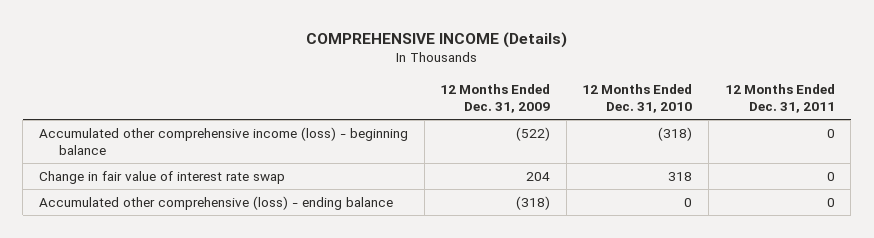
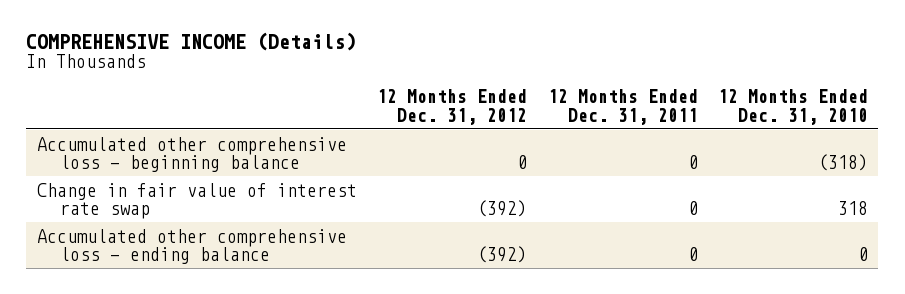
[440,83,551,114] 12 Months Ended Dec. 31, 2009 -> none
none -> [377,89,528,125] 12 Months Ended Dec. 31, 2012
[38,126,408,156] Accumulated other comprehensive income (loss) - beginning balance -> [36,136,347,172] Accumulated other comprehensive loss - beginning balance
[38,195,393,210] Accumulated other comprehensive (loss) - ending balance -> [36,228,347,264] Accumulated other comprehensive loss - ending balance

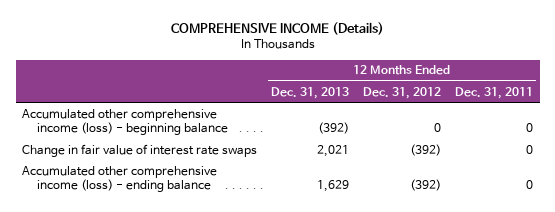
[718,89,869,125] 12 Months Ended Dec. 31, 2010 -> none
none -> [271,86,350,99] Dec. 31, 2013
[36,136,347,172] Accumulated other comprehensive loss - beginning balance -> [22,108,228,136] Accumulated other comprehensive income (loss) - beginning balance
[36,182,357,219] Change in fair value of interest rate swap -> [22,143,258,157] Change in fair value of interest rate swaps
[36,228,347,264] Accumulated other comprehensive loss - ending balance -> [22,165,218,193] Accumulated other comprehensive income (loss) - ending balance

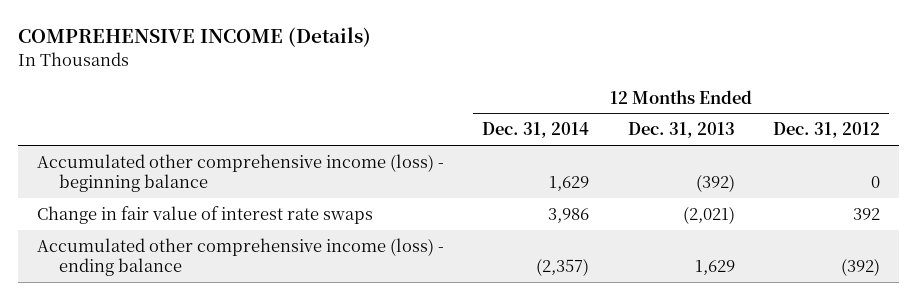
[454,86,533,99] Dec. 31, 2011 -> none
none -> [482,122,590,139] Dec. 31, 2014
[317,144,350,157] 2,021 -> [682,205,735,224] (2,021)
[409,143,441,156] (392) -> [852,207,880,220] 392

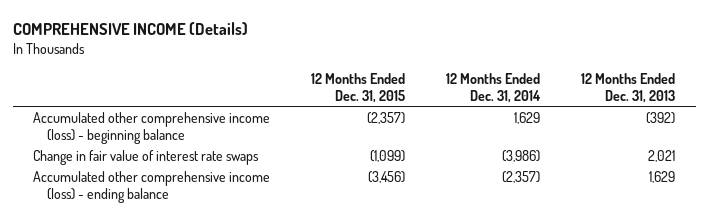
[772,122,880,139] Dec. 31, 2012 -> none
none -> [311,72,406,103] 12 Months Ended Dec. 31, 2015
[548,207,590,223] 3,986 -> [502,149,541,162] (3,986)
[682,205,735,224] (2,021) -> [648,149,676,162] 2,021

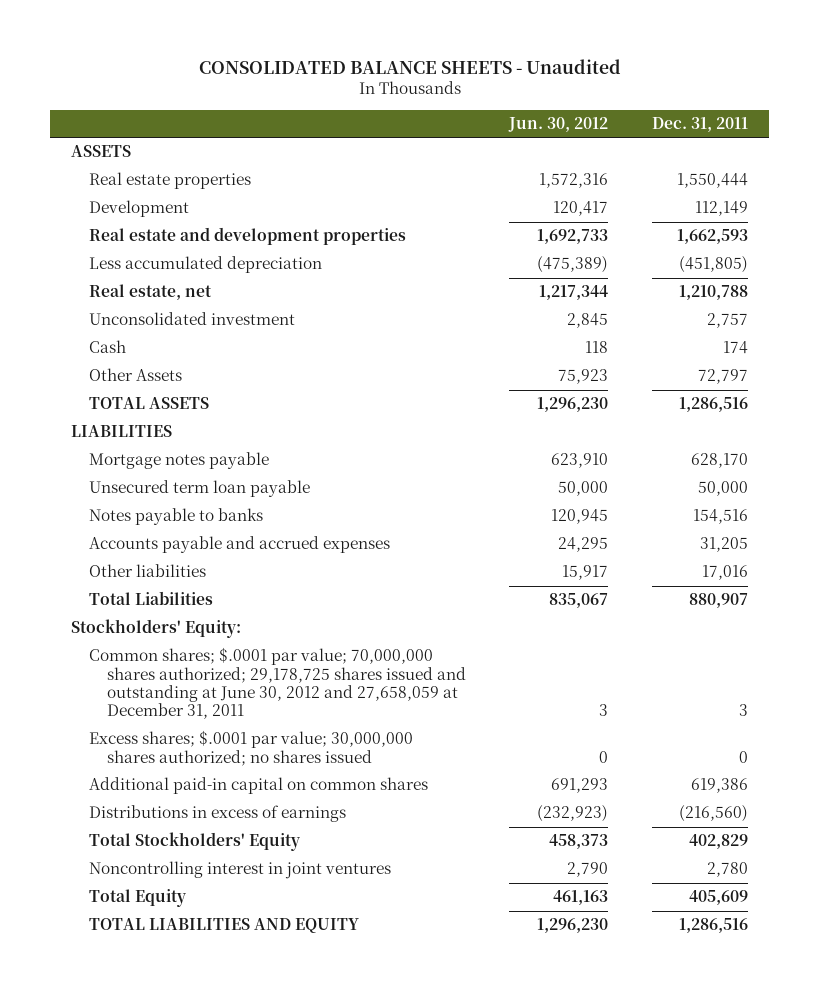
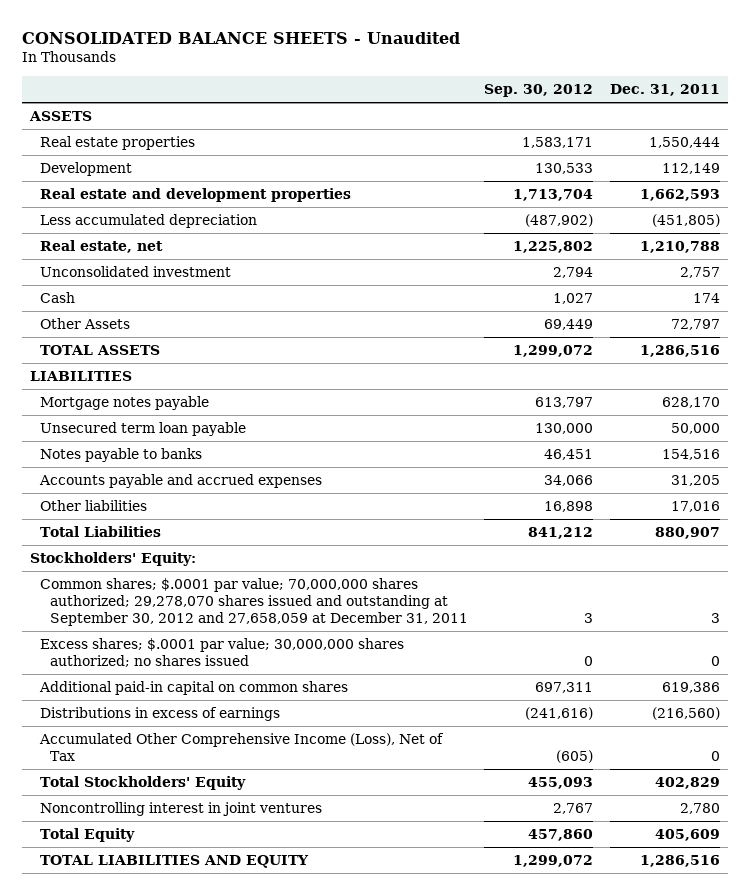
[508,116,609,132] Jun. 30, 2012 -> none
none -> [484,84,594,98] Sep. 30, 2012
[89,647,466,720] Common shares; $.0001 par value; 70,000,000 shares authorized; 29,178,725 shares issued and outstanding at June 30, 2012 and 27,658,059 at December 31, 2011 -> [39,577,468,627] Common shares; $.0001 par value; 70,000,000 shares authorized; 29,278,070 shares issued and outstanding at September 30, 2012 and 27,658,059 at December 31, 2011
none -> [38,732,444,762] Accumulated Other Comprehensive Income (Loss), Net of Tax

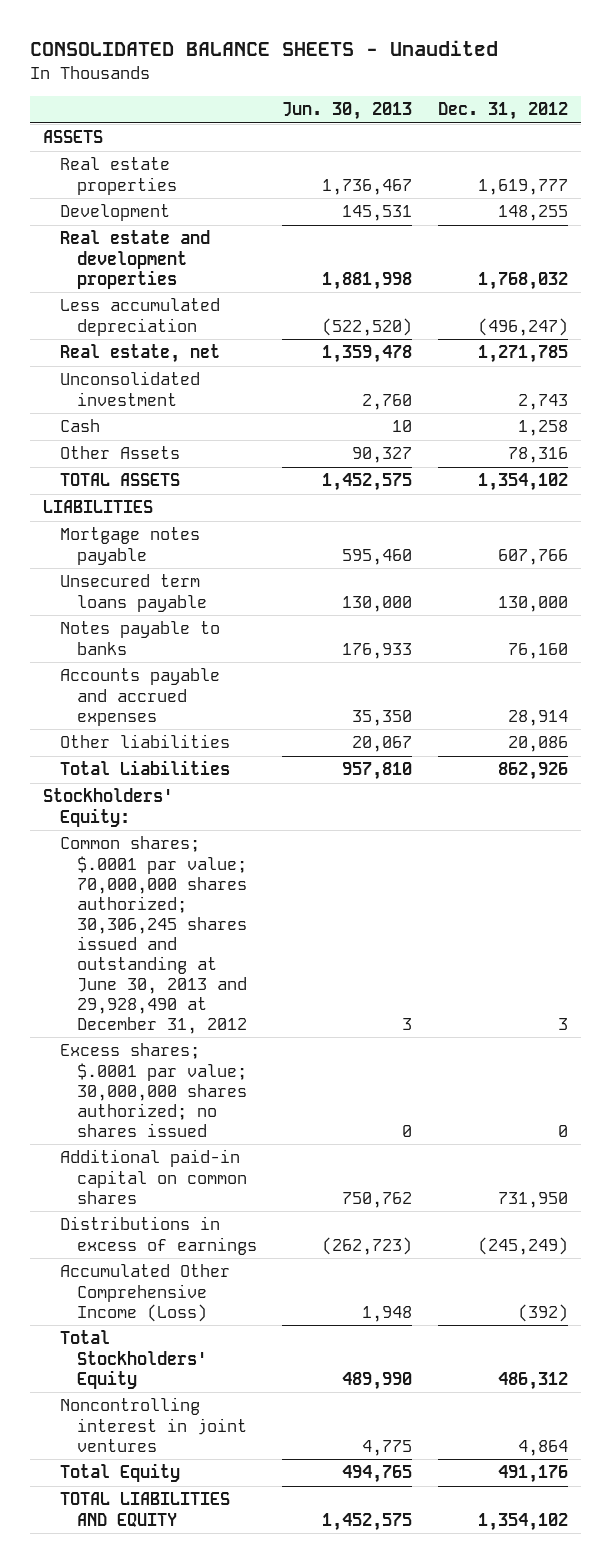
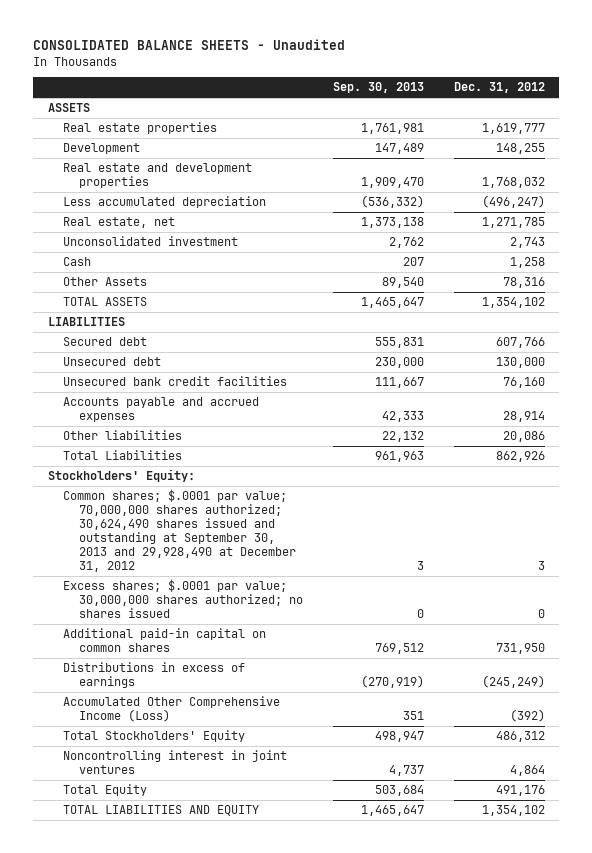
[282,102,413,121] Jun. 30, 2013 -> none
none -> [332,82,424,94] Sep. 30, 2013
[59,527,200,565] Mortgage notes payable -> [63,337,148,347] Secured debt
[59,574,207,612] Unsecured term loans payable -> [63,357,162,367] Unsecured debt
[59,621,220,655] Notes payable to banks -> [63,376,288,387] Unsecured bank credit facilities
[59,836,247,1034] Common shares; $.0001 par value; 70,000,000 shares authorized; 30,306,245 shares issued and outstanding at June 30, 2013 and 29,928,490 at December 31, 2012 -> [63,489,296,572] Common shares; $.0001 par value; 70,000,000 shares authorized; 30,624,490 shares issued and outstanding at September 30, 2013 and 29,928,490 at December 31, 2012

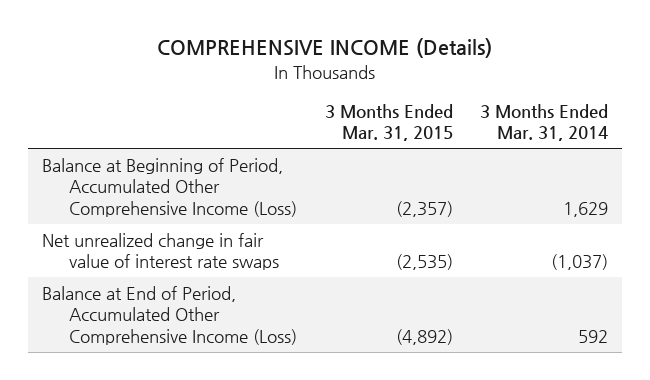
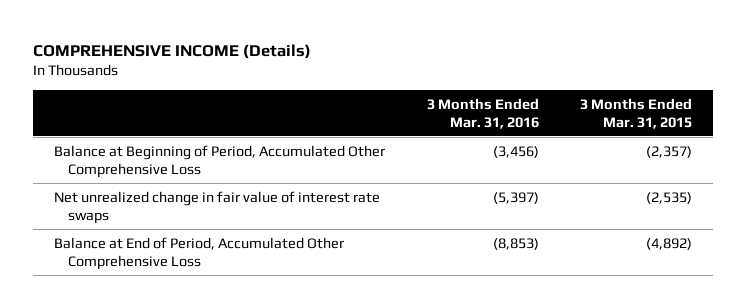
[480,103,609,142] 3 Months Ended Mar. 31, 2014 -> none
none -> [426,97,539,129] 3 Months Ended Mar. 31, 2016
[41,157,297,218] Balance at Beginning of Period, Accumulated Other Comprehensive Income (Loss) -> [53,144,385,178] Balance at Beginning of Period, Accumulated Other Comprehensive Loss
[41,285,297,346] Balance at End of Period, Accumulated Other Comprehensive Income (Loss) -> [53,236,344,270] Balance at End of Period, Accumulated Other Comprehensive Loss

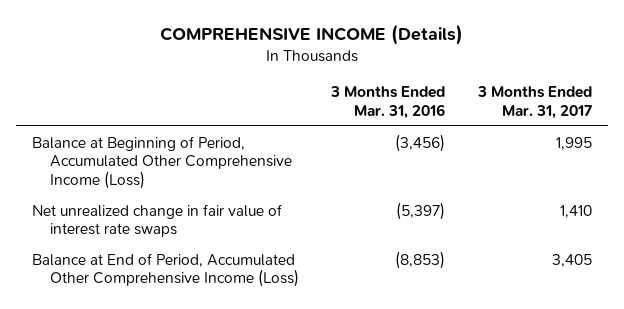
[580,97,693,129] 3 Months Ended Mar. 31, 2015 -> none
none -> [476,85,592,119] 3 Months Ended Mar. 31, 2017
[53,144,385,178] Balance at Beginning of Period, Accumulated Other Comprehensive Loss -> [32,135,292,190] Balance at Beginning of Period, Accumulated Other Comprehensive Income (Loss)
[53,236,344,270] Balance at End of Period, Accumulated Other Comprehensive Loss -> [32,252,299,288] Balance at End of Period, Accumulated Other Comprehensive Income (Loss)

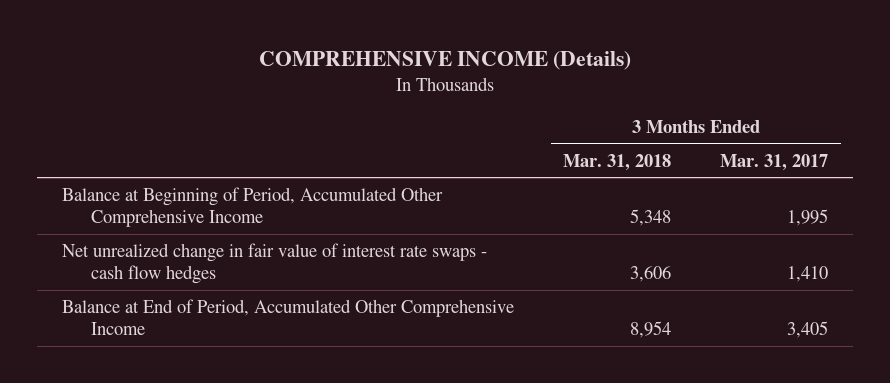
[330,85,446,119] 3 Months Ended Mar. 31, 2016 -> none
none -> [562,153,671,171] Mar. 31, 2018
[32,135,292,190] Balance at Beginning of Period, Accumulated Other Comprehensive Income (Loss) -> [61,187,443,227] Balance at Beginning of Period, Accumulated Other Comprehensive Income
[32,203,283,238] Net unrealized change in fair value of interest rate swaps -> [61,243,487,284] Net unrealized change in fair value of interest rate swaps - cash flow hedges
[32,252,299,288] Balance at End of Period, Accumulated Other Comprehensive Income (Loss) -> [61,299,514,335] Balance at End of Period, Accumulated Other Comprehensive Income

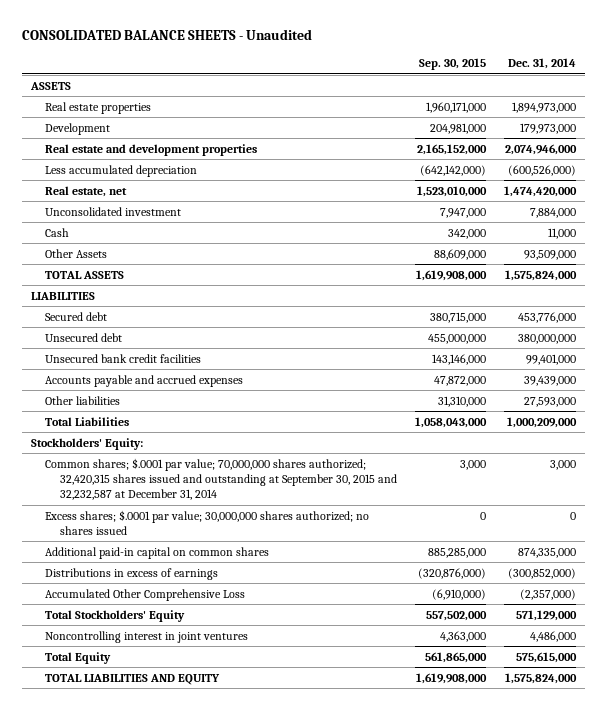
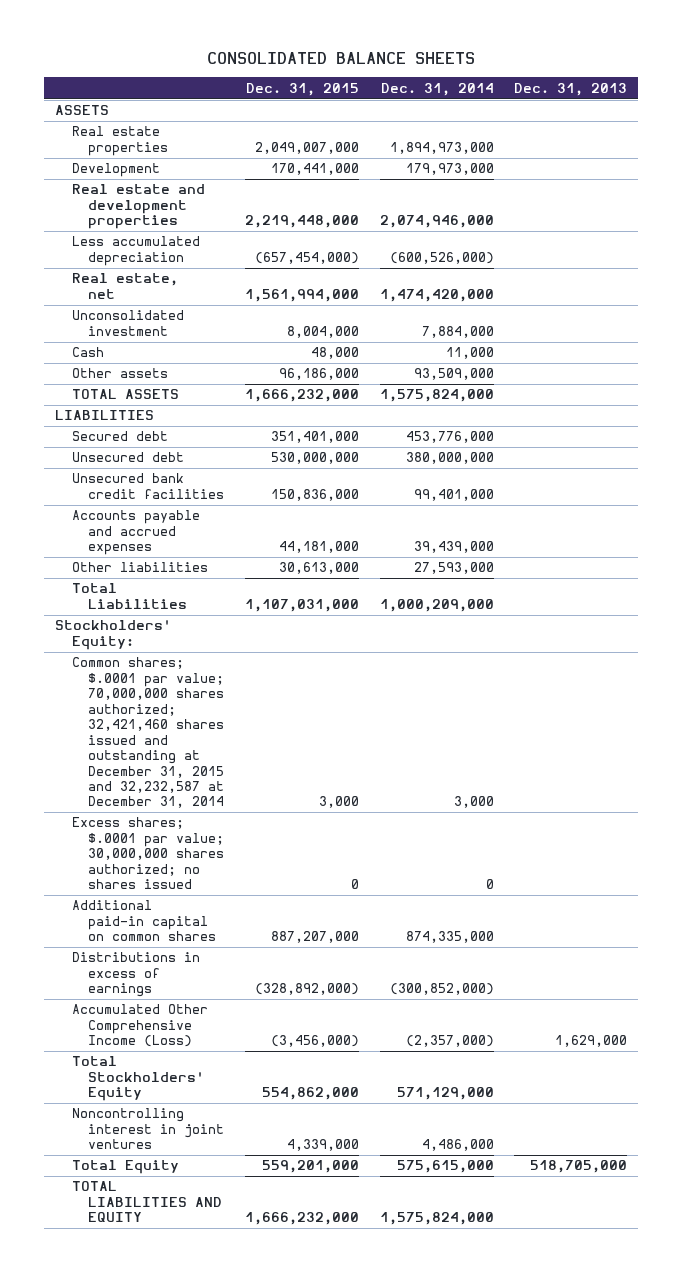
[21,29,312,41] CONSOLIDATED BALANCE SHEETS - Unaudited -> [207,52,476,65] CONSOLIDATED BALANCE SHEETS
[418,58,486,71] Sep. 30, 2015 -> none
none -> [246,82,360,96] Dec. 31, 2015
none -> [514,82,628,96] Dec. 31, 2013
[45,248,108,258] Other Assets -> [71,368,168,379] Other assets
[45,457,397,501] Common shares; $.0001 par value; 70,000,000 shares authorized; 32,420,315 shares issued and outstanding at September 30, 2015 and 32,232,587 at December 31, 2014 -> [71,657,225,809] Common shares; $.0001 par value; 70,000,000 shares authorized; 32,421,460 shares issued and outstanding at December 31, 2015 and 32,232,587 at December 31, 2014
[45,588,246,601] Accumulated Other Comprehensive Loss -> [71,1004,208,1048] Accumulated Other Comprehensive Income (Loss)

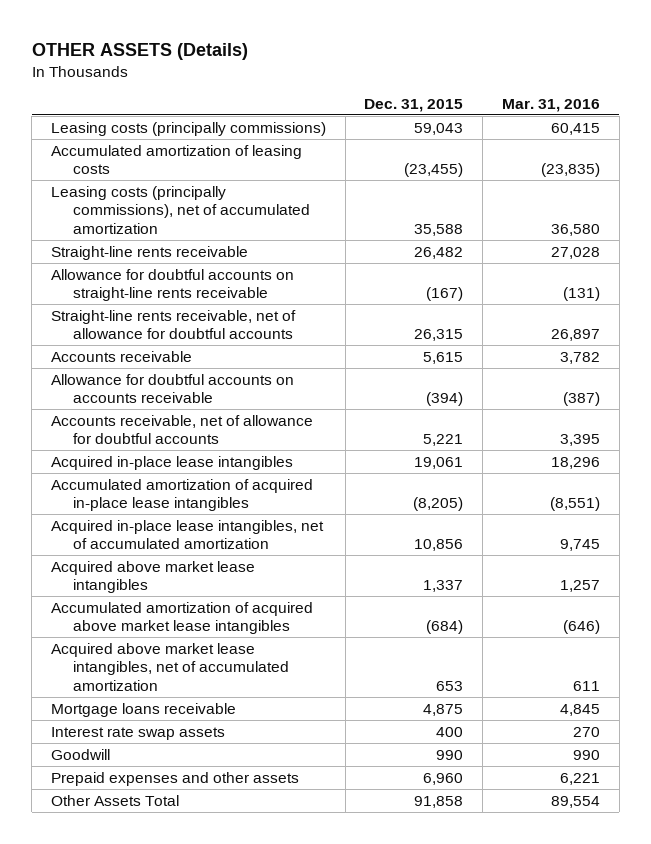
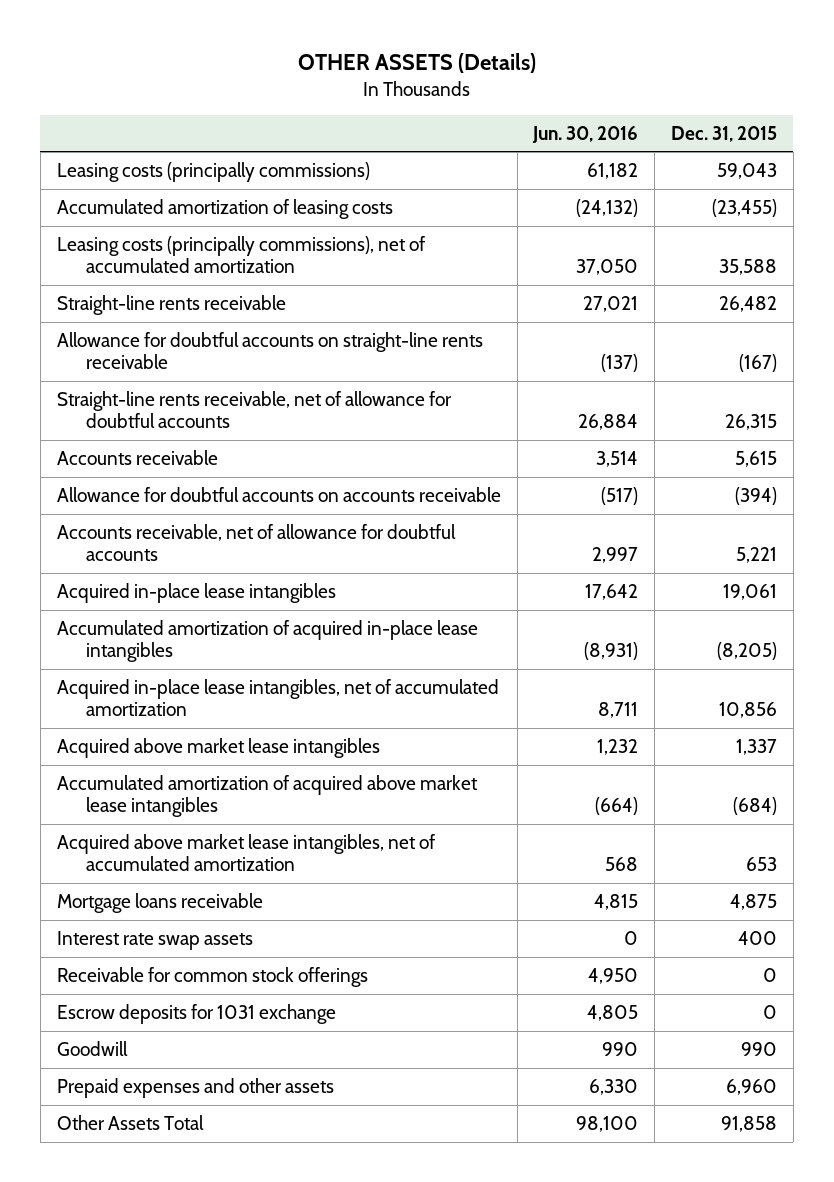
[501,98,600,112] Mar. 31, 2016 -> none
none -> [532,125,639,143] Jun. 30, 2016
none -> [56,966,368,987] Receivable for common stock offerings
none -> [56,1003,336,1024] Escrow deposits for 1031 exchange

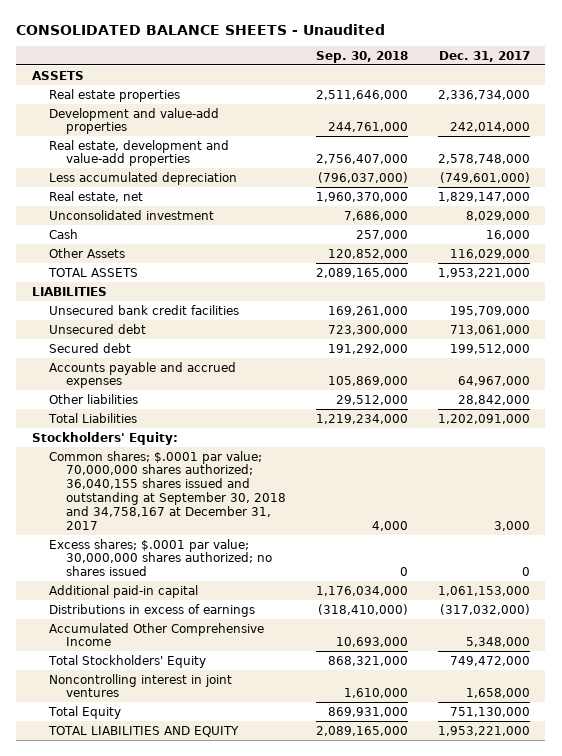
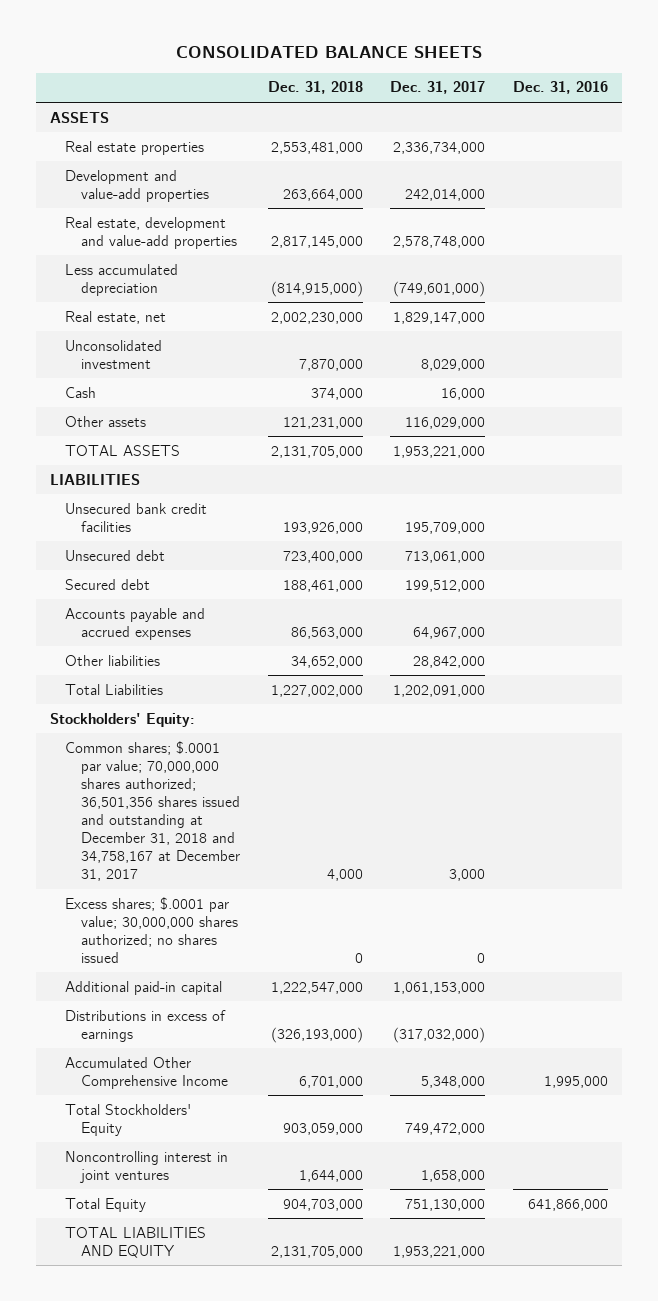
[16,23,386,35] CONSOLIDATED BALANCE SHEETS - Unaudited -> [176,46,483,59] CONSOLIDATED BALANCE SHEETS
[316,50,409,63] Sep. 30, 2018 -> none
none -> [267,81,363,95] Dec. 31, 2018
none -> [513,81,609,95] Dec. 31, 2016
[48,247,125,258] Other Assets -> [65,415,147,427] Other assets
[48,450,286,530] Common shares; $.0001 par value; 70,000,000 shares authorized; 36,040,155 shares issued and outstanding at September 30, 2018 and 34,758,167 at December 31, 2017 -> [65,740,240,881] Common shares; $.0001 par value; 70,000,000 shares authorized; 36,501,356 shares issued and outstanding at December 31, 2018 and 34,758,167 at December 31, 2017

